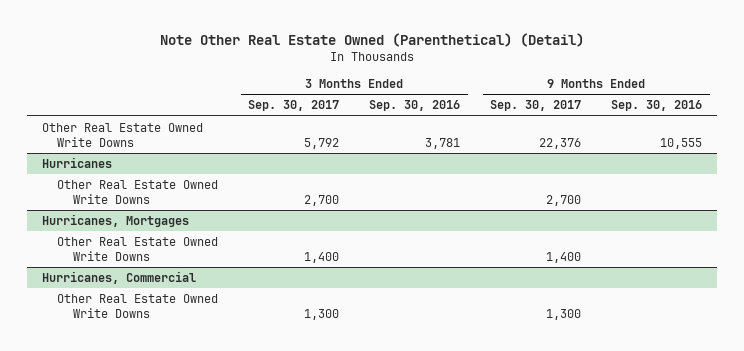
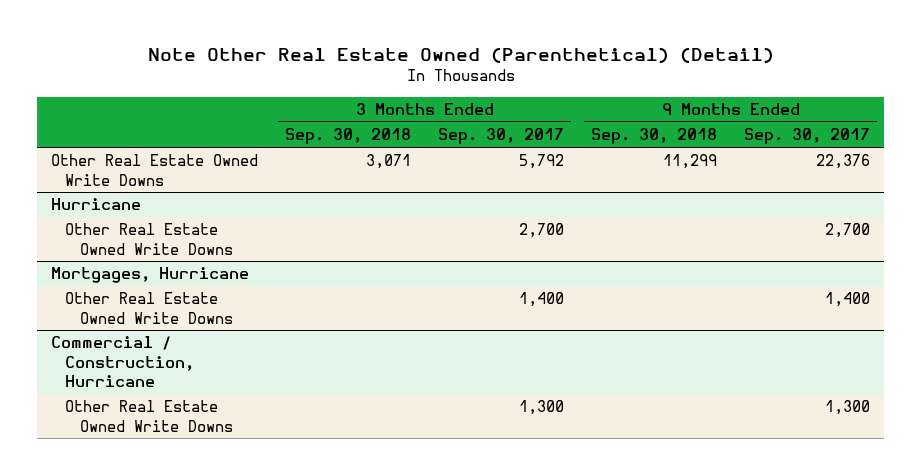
[369,100,461,112] Sep. 30, 2016 -> none
[611,100,703,112] Sep. 30, 2016 -> none
none -> [284,128,411,145] Sep. 30, 2018
none -> [591,128,718,145] Sep. 30, 2018
[41,156,112,168] Hurricanes -> [50,198,141,211] Hurricane
[41,213,189,227] Hurricanes, Mortgages -> none
none -> [50,267,249,284] Mortgages, Hurricane
[41,270,196,284] Hurricanes, Commercial -> none
none -> [50,336,195,387] Commercial / Construction, Hurricane

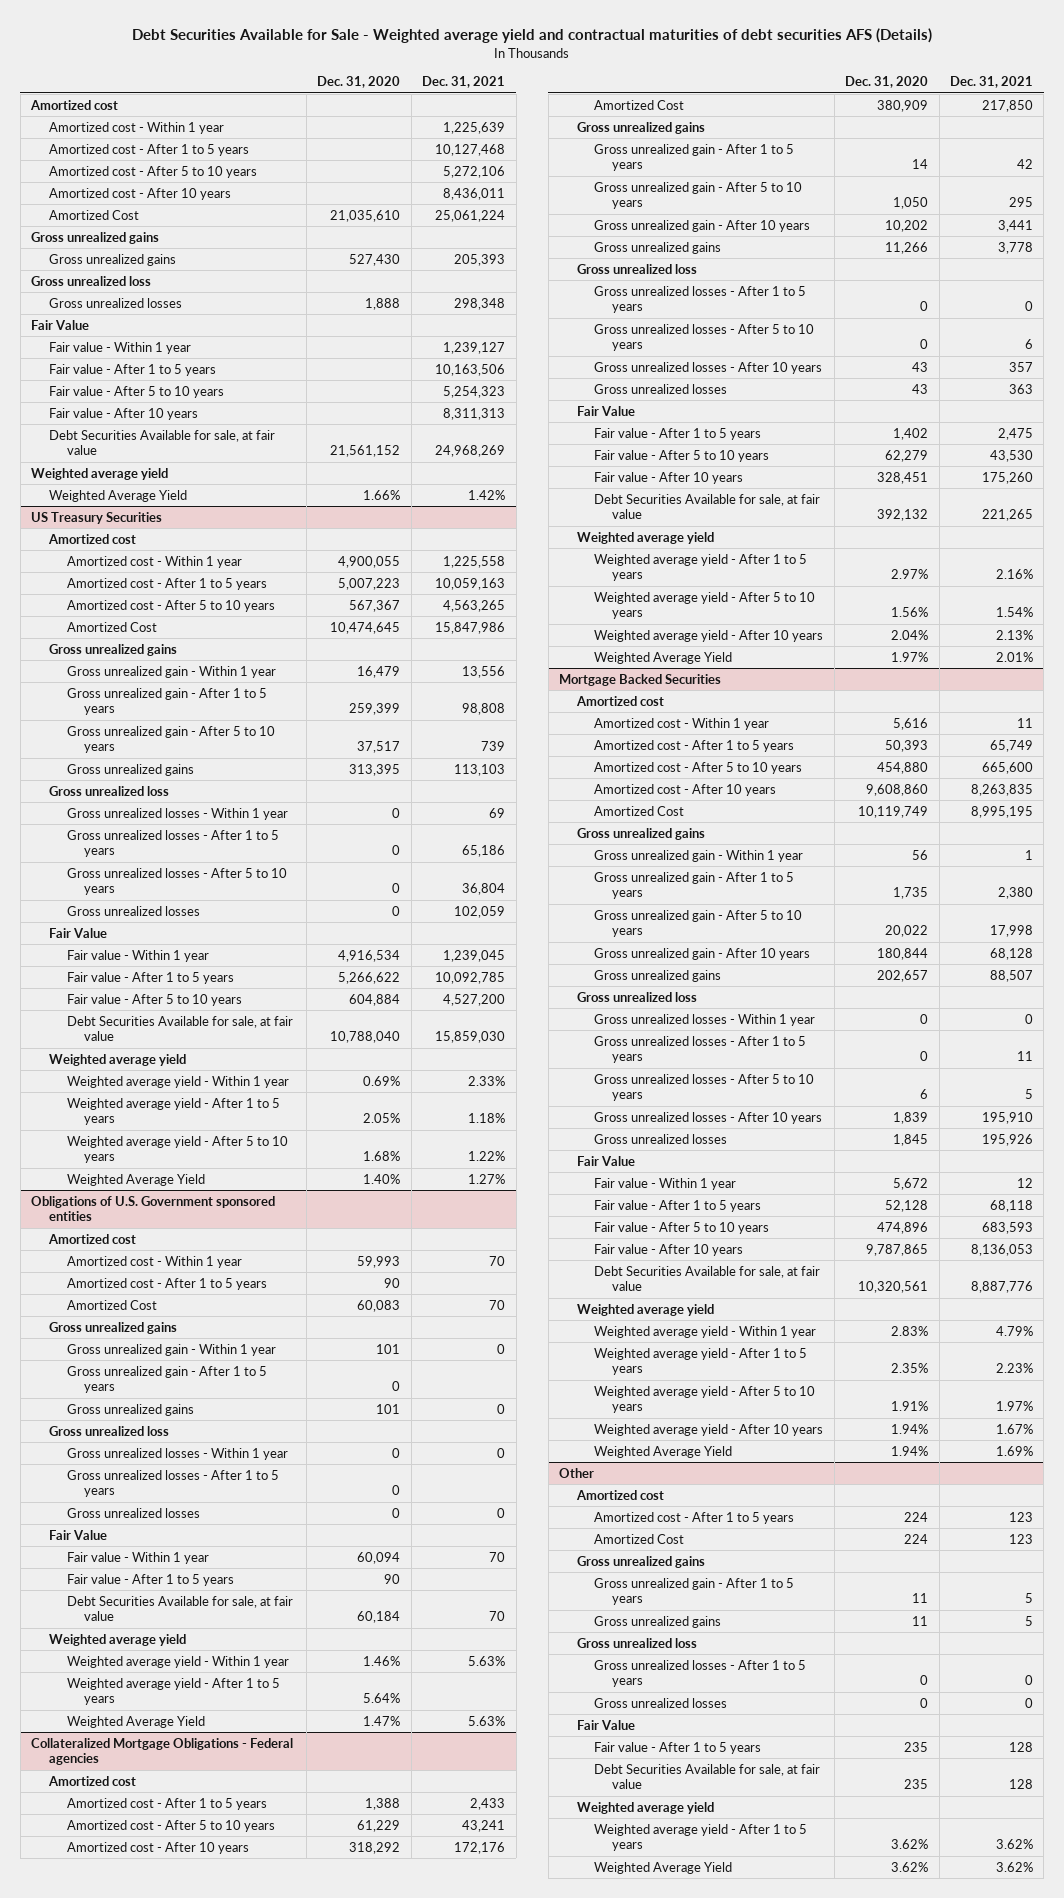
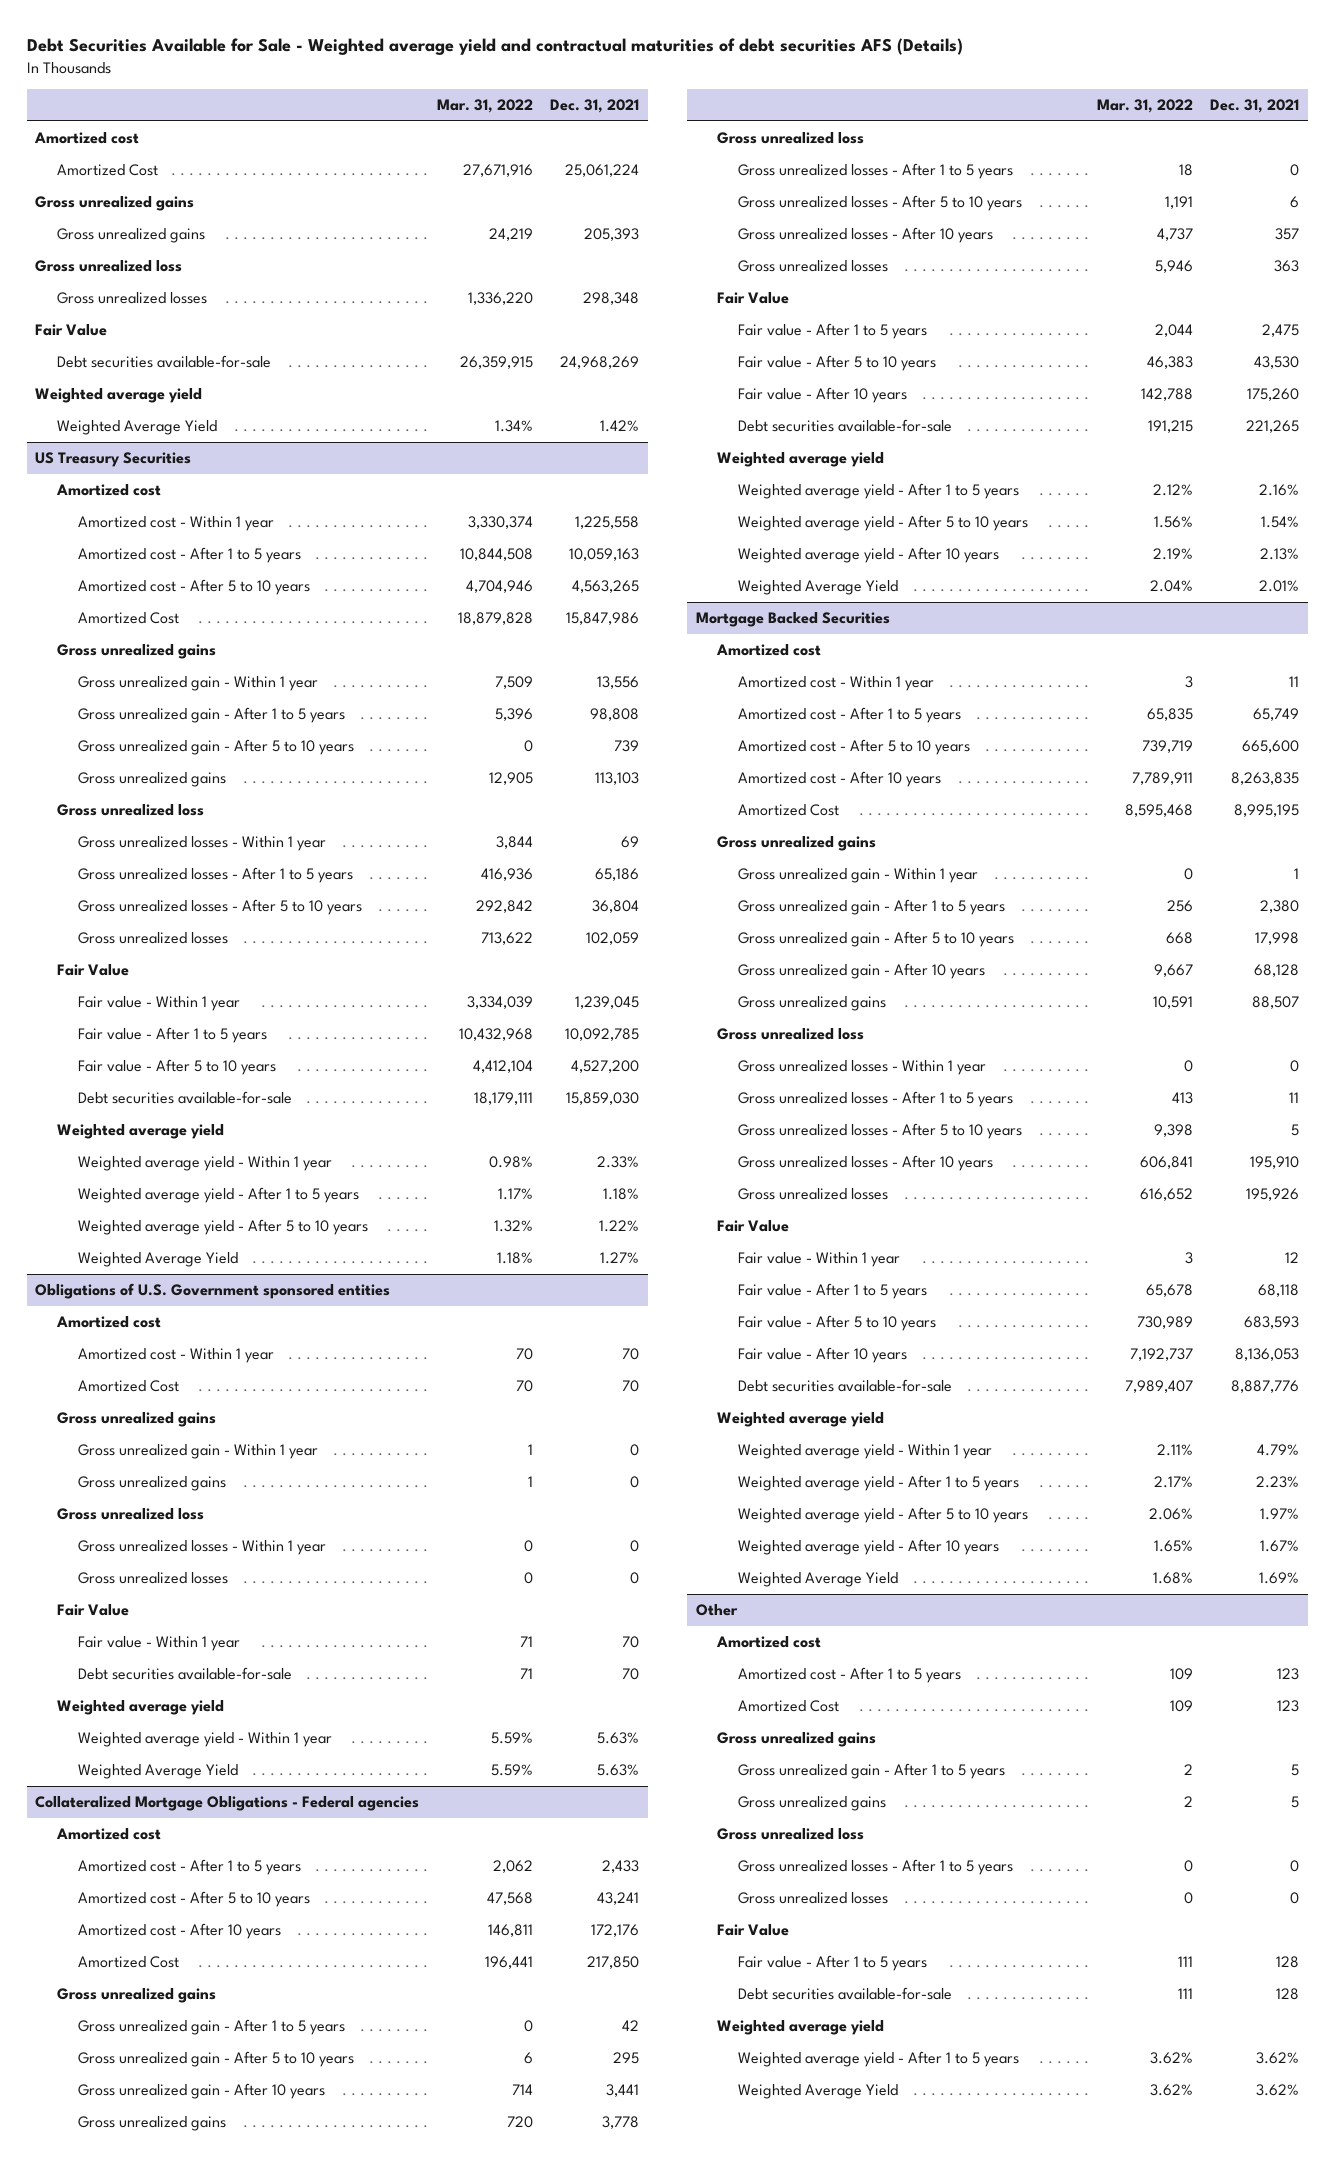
[317,76,401,89] Dec. 31, 2020 -> none
none -> [436,98,533,113] Mar. 31, 2022
[48,121,224,134] Amortized cost - Within 1 year -> none
[48,143,249,156] Amortized cost - After 1 to 5 years -> none
[48,165,257,178] Amortized cost - After 5 to 10 years -> none
[48,187,231,200] Amortized cost - After 10 years -> none
[48,341,191,354] Fair value - Within 1 year -> none
[48,363,216,376] Fair value - After 1 to 5 years -> none
[48,385,224,398] Fair value - After 5 to 10 years -> none
[48,407,198,420] Fair value - After 10 years -> none
[48,429,275,456] Debt Securities Available for sale, at fair value -> [56,355,271,369] Debt securities available-for-sale
[66,1015,293,1042] Debt Securities Available for sale, at fair value -> [77,1091,292,1105] Debt securities available-for-sale
[66,1277,267,1290] Amortized cost - After 1 to 5 years -> none
[66,1365,267,1394] Gross unrealized gain - After 1 to 5 years -> none
[66,1469,279,1498] Gross unrealized losses - After 1 to 5 years -> none
[66,1573,234,1586] Fair value - After 1 to 5 years -> none
[66,1595,293,1622] Debt Securities Available for sale, at fair value -> [77,1667,292,1681] Debt securities available-for-sale
[66,1677,280,1706] Weighted average yield - After 1 to 5 years -> none
[594,493,821,520] Debt Securities Available for sale, at fair value -> [738,419,953,433] Debt securities available-for-sale
[594,1265,821,1292] Debt Securities Available for sale, at fair value -> [738,1379,953,1393] Debt securities available-for-sale
[594,1763,821,1790] Debt Securities Available for sale, at fair value -> [738,1987,953,2001] Debt securities available-for-sale

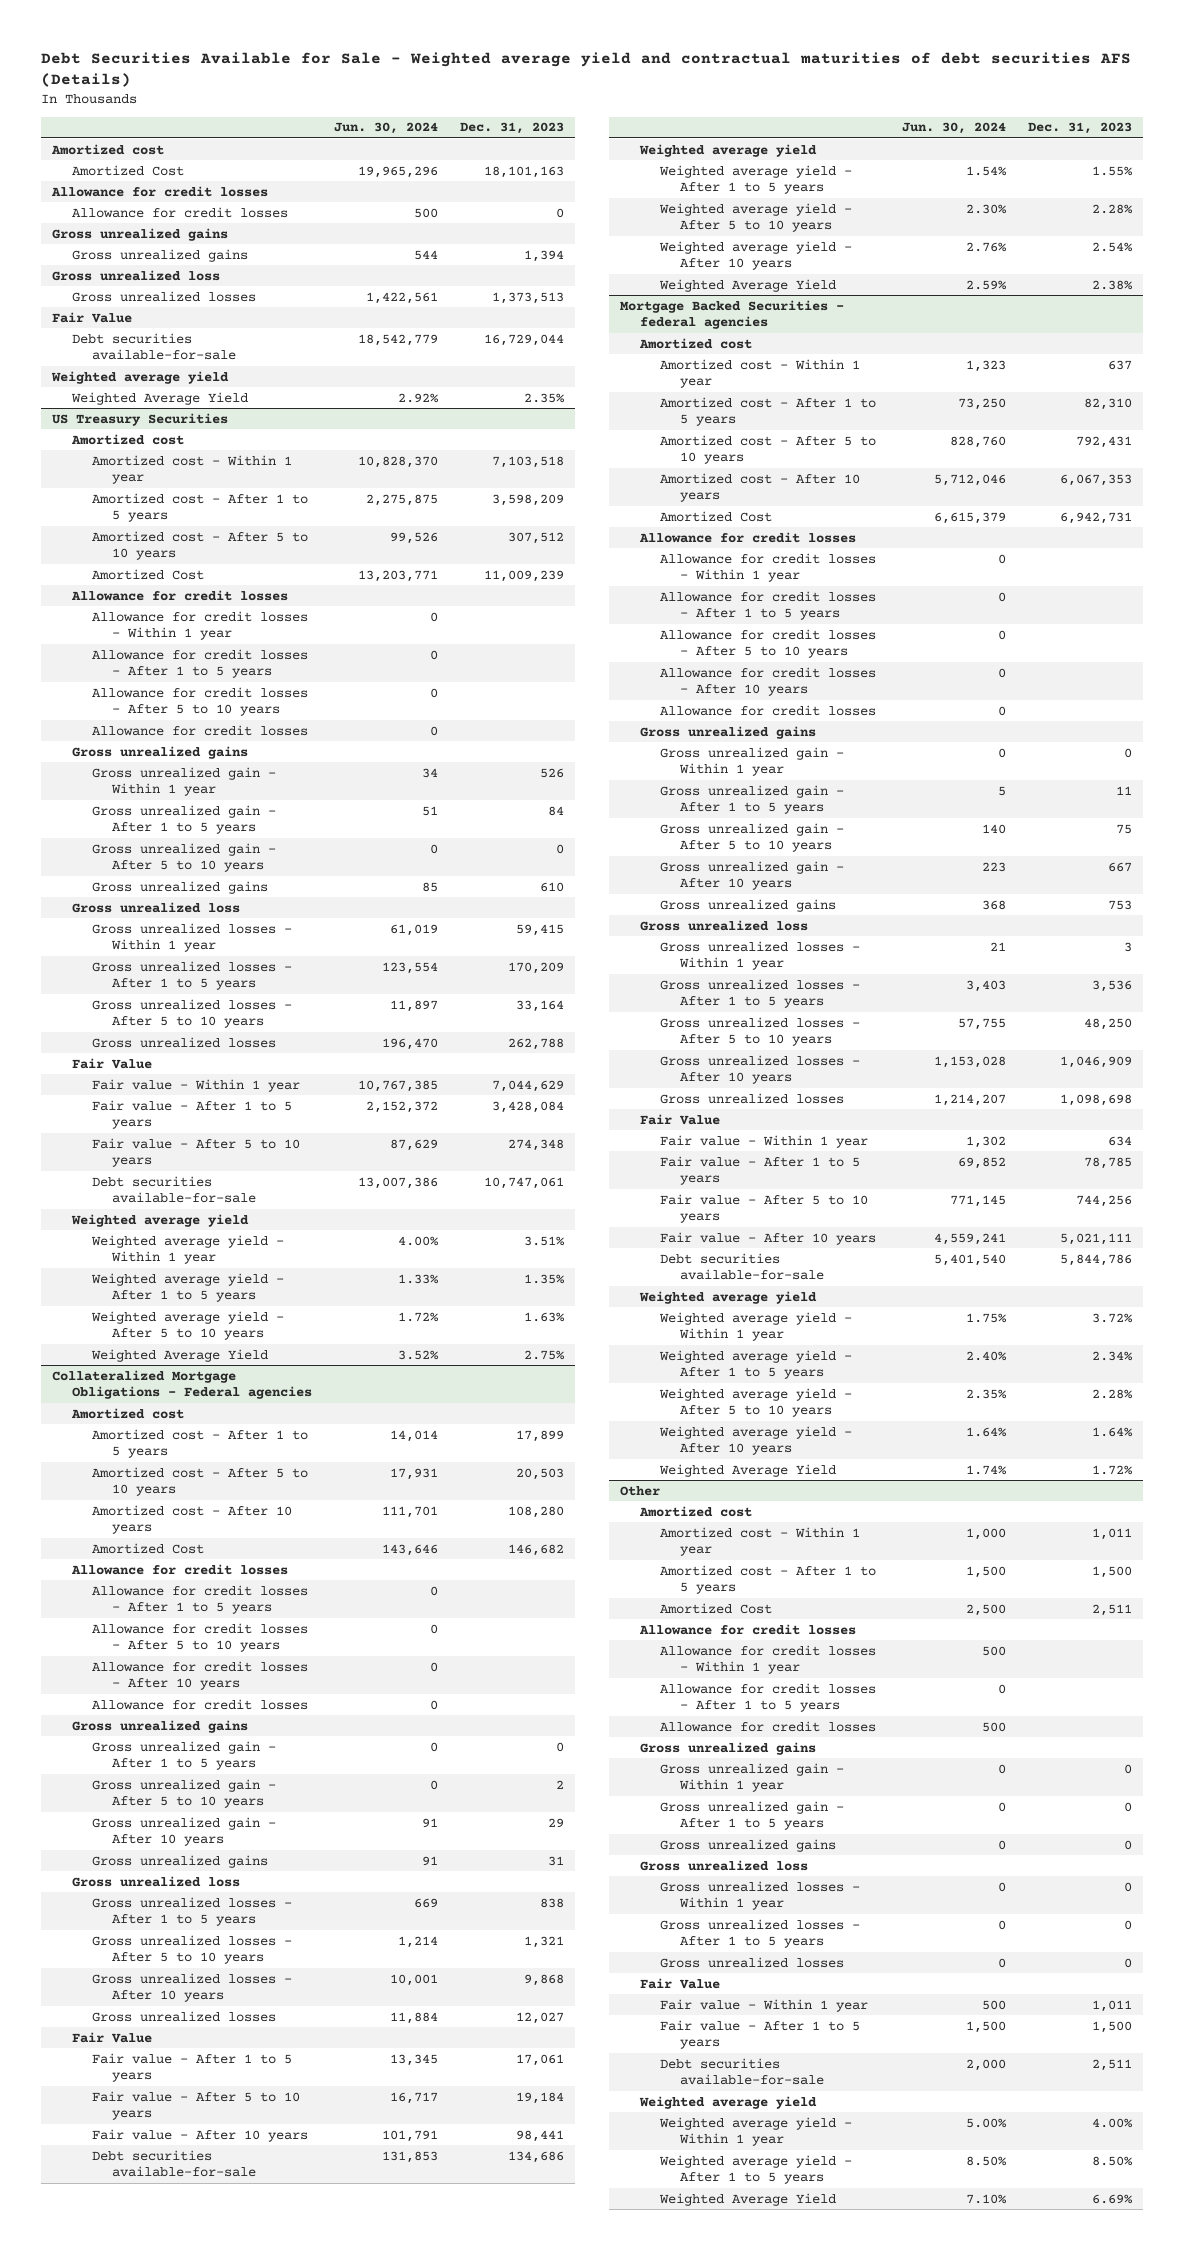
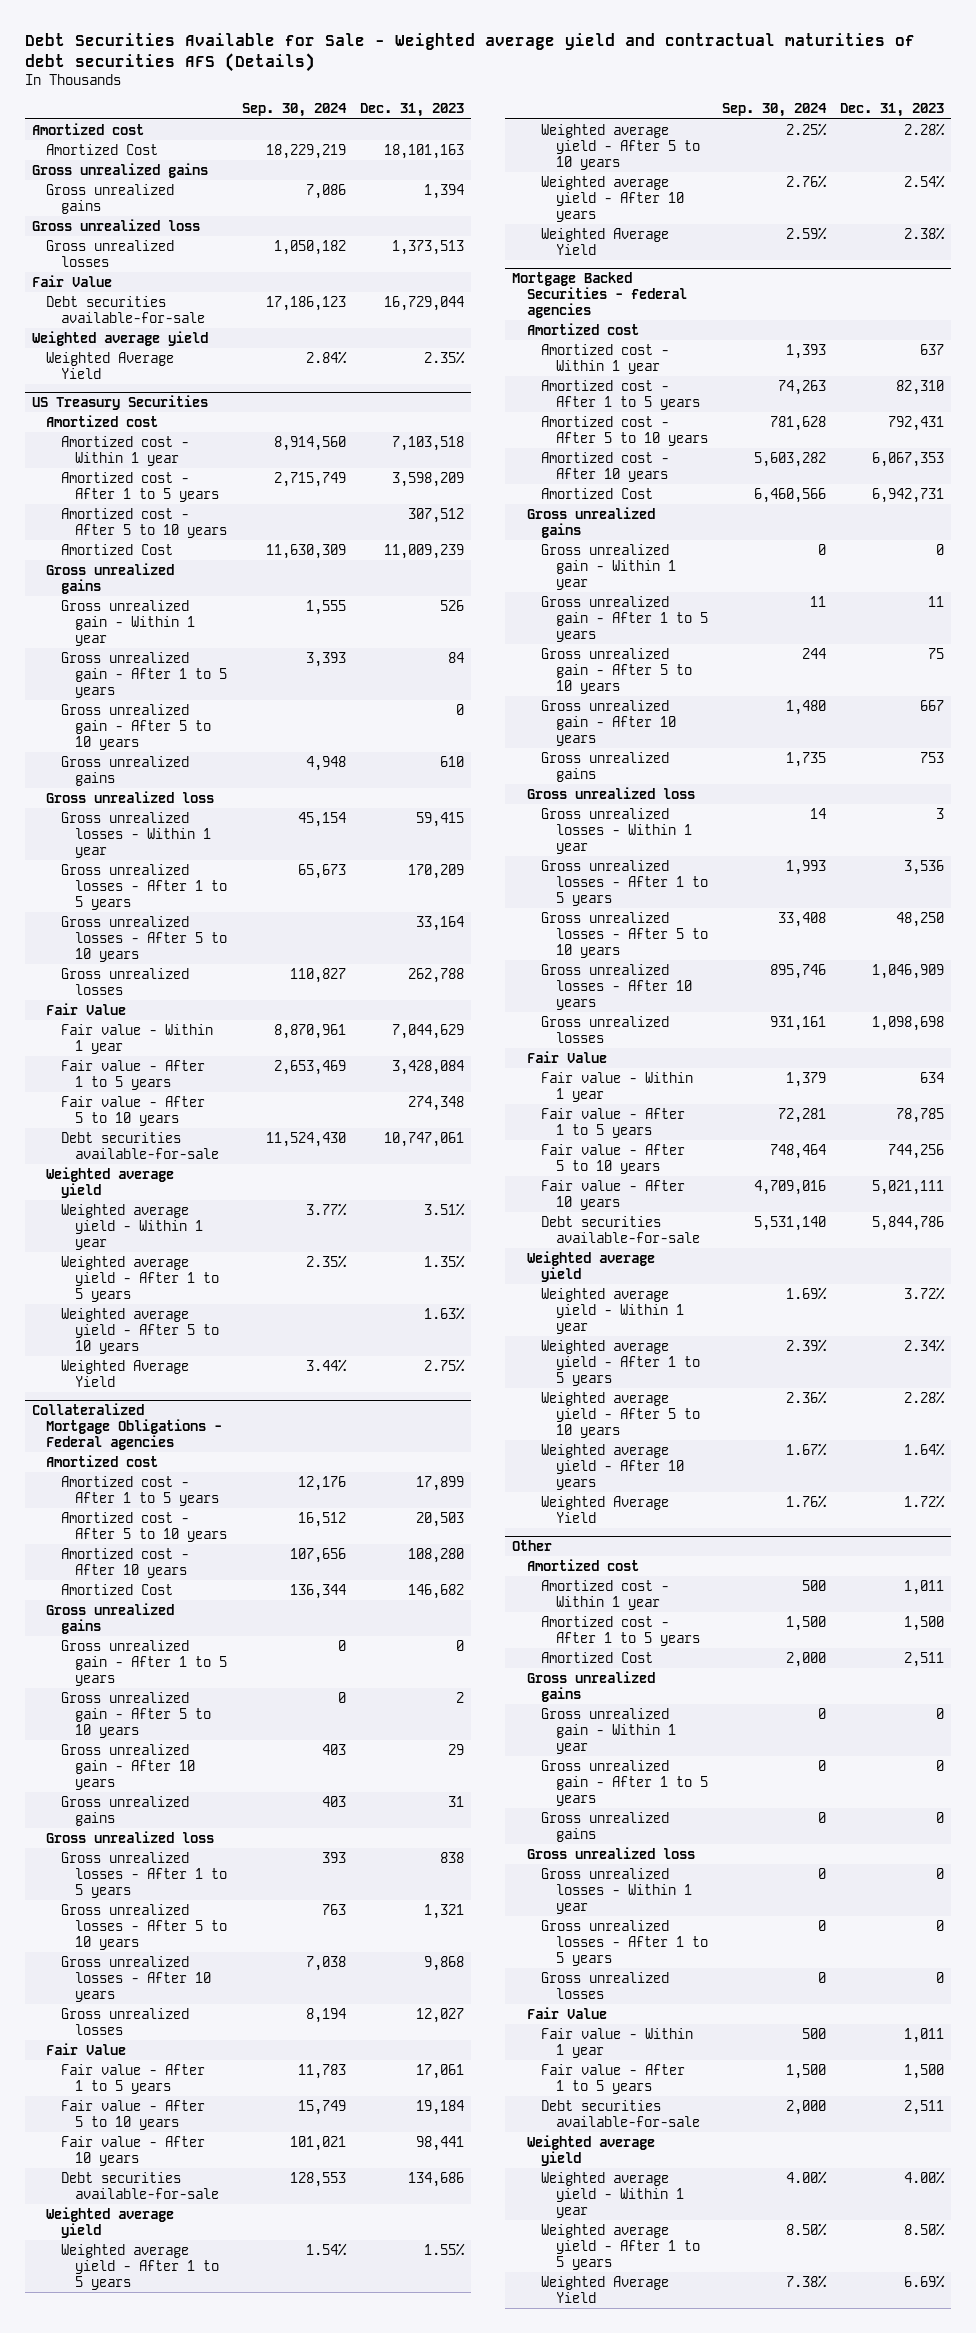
[333,122,438,135] Jun. 30, 2024 -> none
none -> [241,103,347,118] Sep. 30, 2024
[51,185,269,197] Allowance for credit losses -> none
[71,206,288,218] Allowance for credit losses -> none
[70,589,288,601] Allowance for credit losses -> none
[91,610,308,641] Allowance for credit losses - Within 1 year -> none
[91,648,308,679] Allowance for credit losses - After 1 to 5 years -> none
[91,686,308,717] Allowance for credit losses - After 5 to 10 years -> none
[91,724,308,736] Allowance for credit losses -> none
[70,1563,288,1575] Allowance for credit losses -> none
[91,1584,308,1615] Allowance for credit losses - After 1 to 5 years -> none
[91,1622,308,1653] Allowance for credit losses - After 5 to 10 years -> none
[91,1660,308,1691] Allowance for credit losses - After 10 years -> none
[91,1698,308,1710] Allowance for credit losses -> none
[638,531,856,543] Allowance for credit losses -> none
[659,552,876,583] Allowance for credit losses - Within 1 year -> none
[659,590,876,621] Allowance for credit losses - After 1 to 5 years -> none
[659,628,876,659] Allowance for credit losses - After 5 to 10 years -> none
[659,666,876,697] Allowance for credit losses - After 10 years -> none
[659,704,876,716] Allowance for credit losses -> none
[638,1623,856,1635] Allowance for credit losses -> none
[659,1644,876,1675] Allowance for credit losses - Within 1 year -> none
[659,1682,876,1713] Allowance for credit losses - After 1 to 5 years -> none
[659,1720,876,1732] Allowance for credit losses -> none

